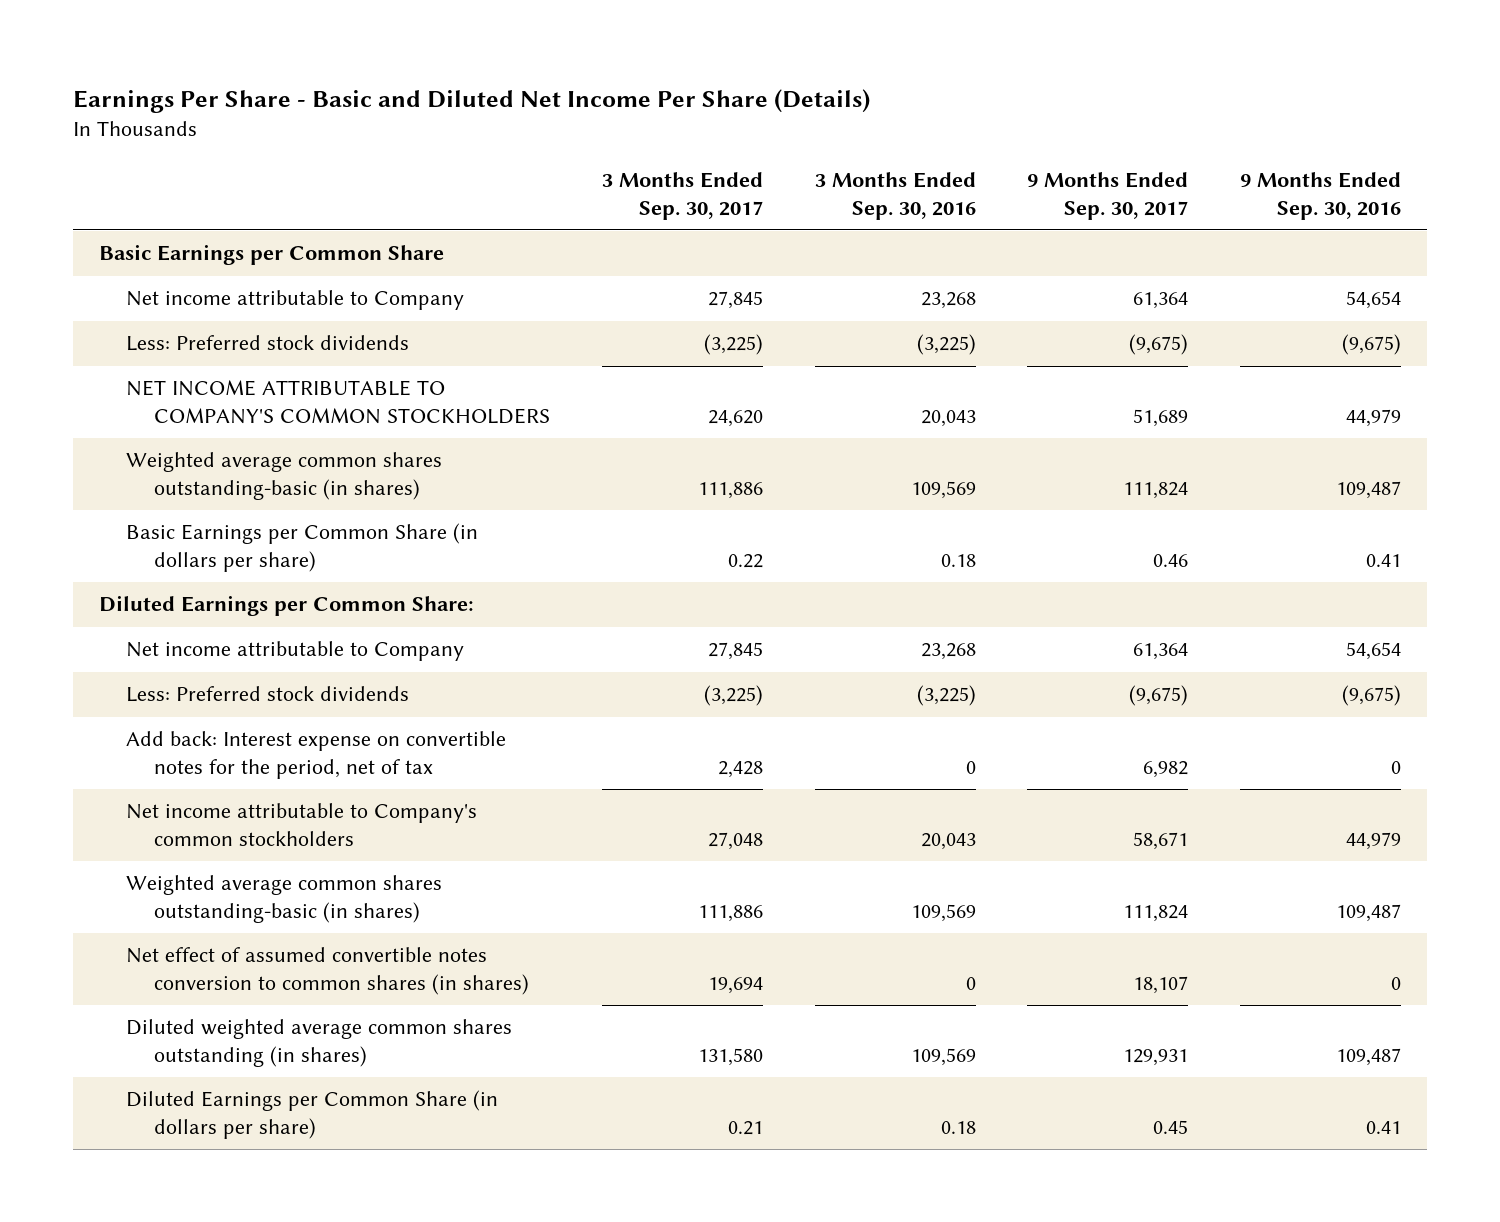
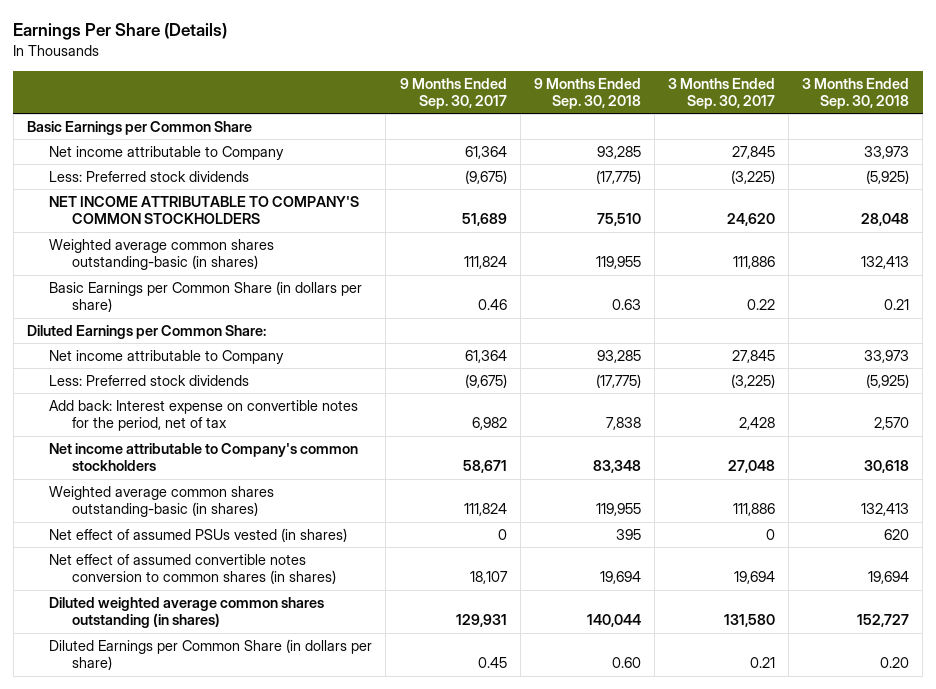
[72,88,870,113] Earnings Per Share - Basic and Diluted Net Income Per Share (Details) -> [13,22,228,40] Earnings Per Share (Details)
[814,172,976,220] 3 Months Ended Sep. 30, 2016 -> none
[1240,172,1402,220] 9 Months Ended Sep. 30, 2016 -> none
none -> [533,77,641,110] 9 Months Ended Sep. 30, 2018
none -> [802,77,910,110] 3 Months Ended Sep. 30, 2018
none -> [49,527,348,542] Net effect of assumed PSUs vested (in shares)

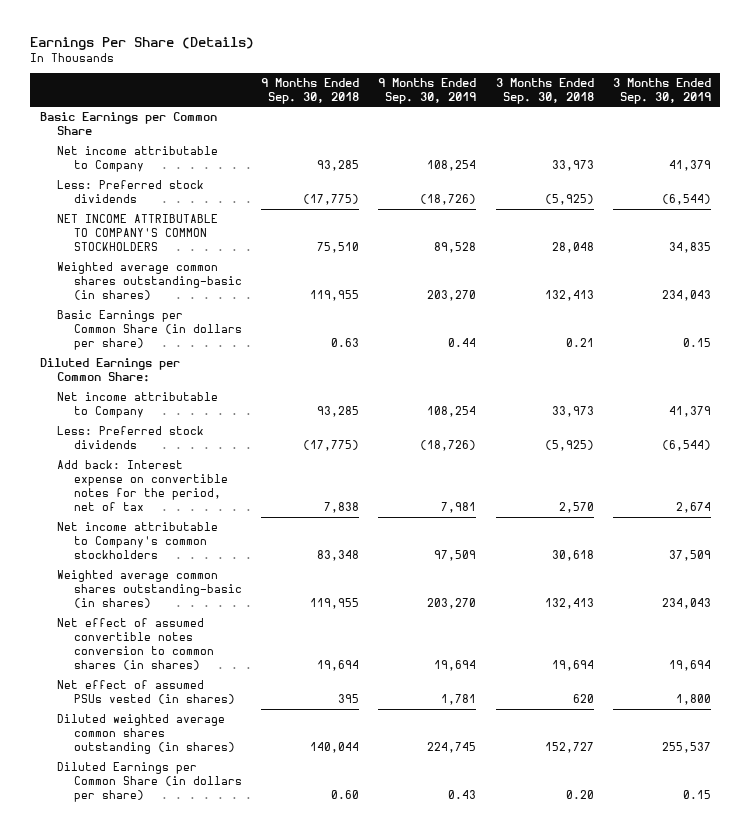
[399,77,507,110] 9 Months Ended Sep. 30, 2017 -> none
[667,77,775,110] 3 Months Ended Sep. 30, 2017 -> none
none -> [378,77,477,104] 9 Months Ended Sep. 30, 2019
none -> [612,77,711,104] 3 Months Ended Sep. 30, 2019
[49,527,348,542] Net effect of assumed PSUs vested (in shares) -> [56,679,235,705] Net effect of assumed PSUs vested (in shares)

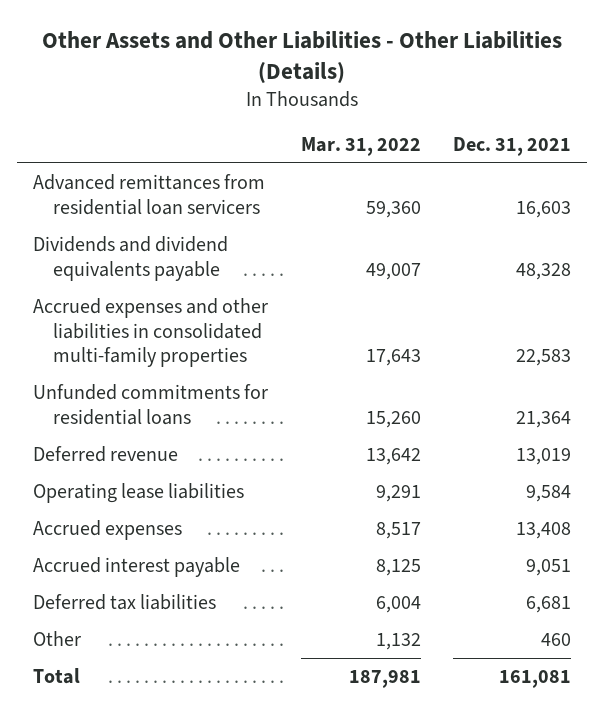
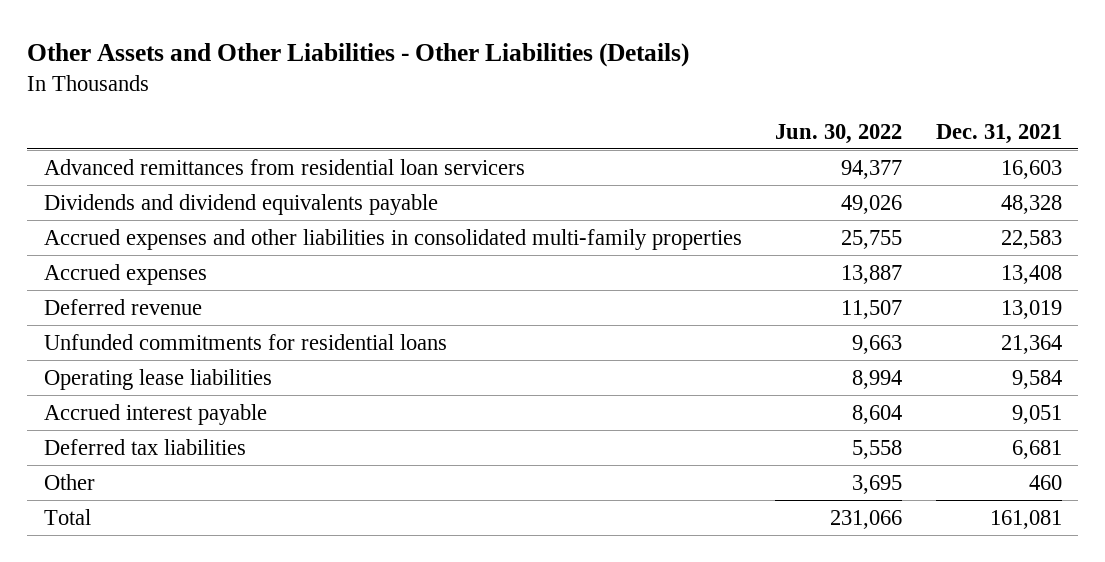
[300,136,421,156] Mar. 31, 2022 -> none
none -> [775,123,903,144] Jun. 30, 2022
[33,520,183,541] Accrued expenses -> [43,263,207,285] Accrued expenses
[33,384,269,425] Unfunded commitments for residential loans -> [43,333,447,350] Unfunded commitments for residential loans

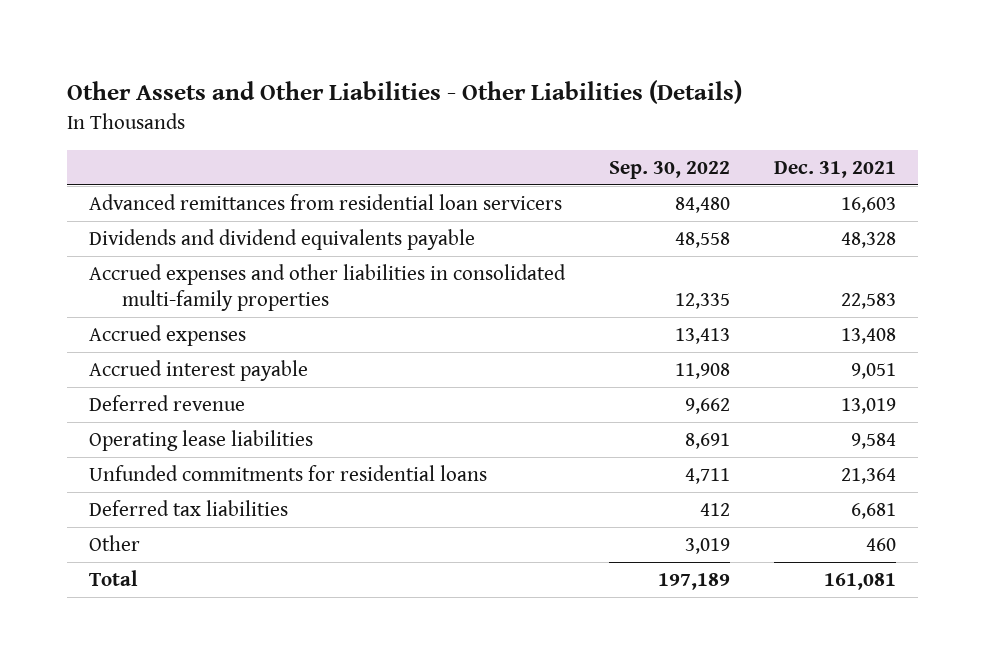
[775,123,903,144] Jun. 30, 2022 -> none
none -> [608,160,730,179] Sep. 30, 2022
[43,403,267,425] Accrued interest payable -> [88,360,308,382] Accrued interest payable
[43,333,447,350] Unfunded commitments for residential loans -> [88,465,487,482] Unfunded commitments for residential loans

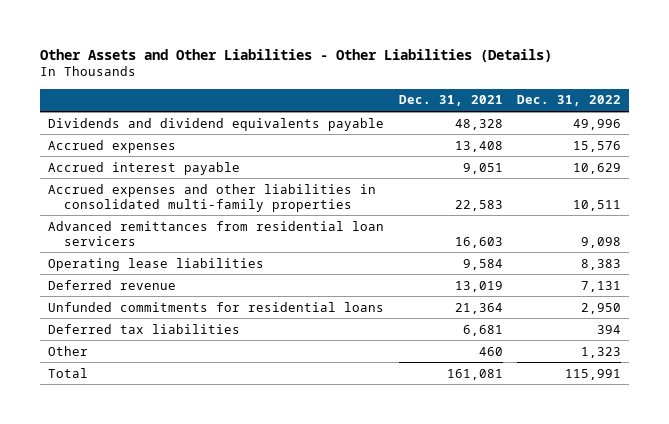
[608,160,730,179] Sep. 30, 2022 -> none
none -> [517,95,622,107] Dec. 31, 2022
[88,264,566,312] Accrued expenses and other liabilities in consolidated multi-family properties -> [47,183,376,212] Accrued expenses and other liabilities in consolidated multi-family properties
[88,194,562,211] Advanced remittances from residential loan servicers -> [47,220,384,246] Advanced remittances from residential loan servicers
[88,395,245,412] Deferred revenue -> [47,279,176,290] Deferred revenue

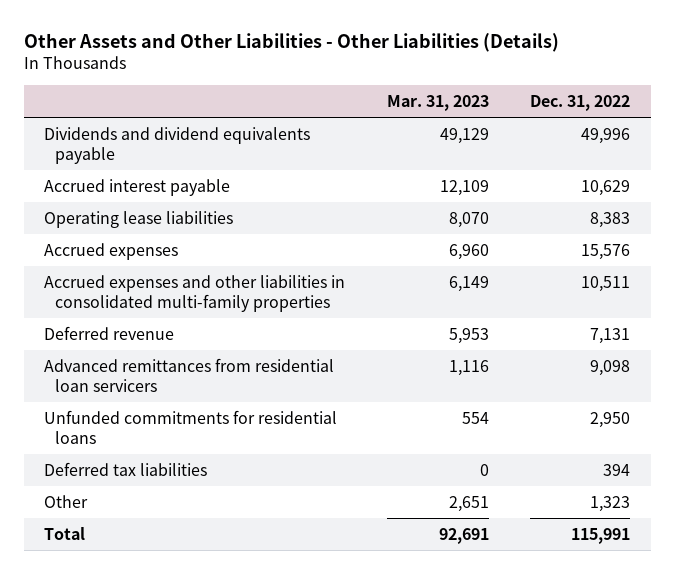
[398,95,503,107] Dec. 31, 2021 -> none
none -> [386,94,489,111] Mar. 31, 2023
[47,139,176,153] Accrued expenses -> [44,242,179,260] Accrued expenses
[47,183,376,212] Accrued expenses and other liabilities in consolidated multi-family properties -> [44,274,346,312] Accrued expenses and other liabilities in consolidated multi-family properties
[47,220,384,246] Advanced remittances from residential loan servicers -> [44,357,335,392] Advanced remittances from residential loan servicers

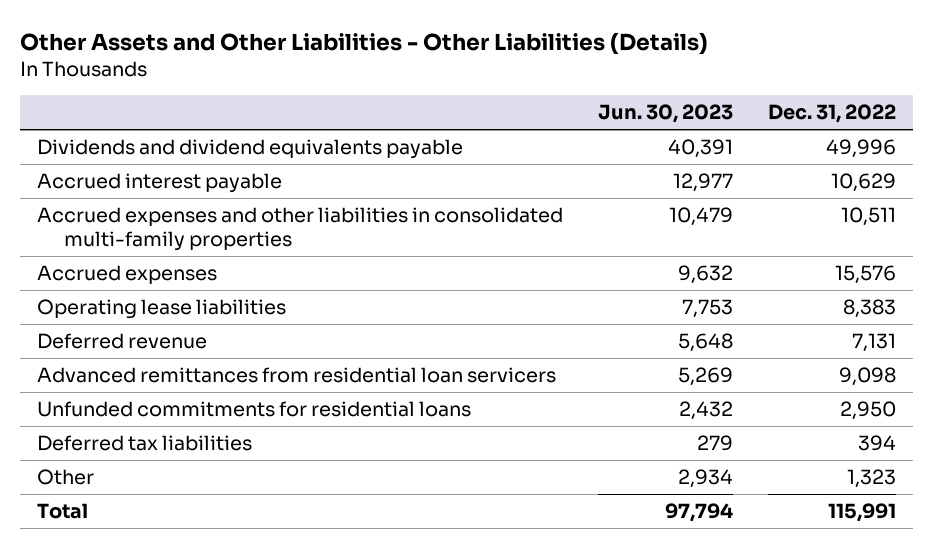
[386,94,489,111] Mar. 31, 2023 -> none
none -> [598,104,734,124] Jun. 30, 2023
[44,242,179,260] Accrued expenses -> [37,265,218,285] Accrued expenses
[44,210,234,228] Operating lease liabilities -> [37,299,287,320] Operating lease liabilities

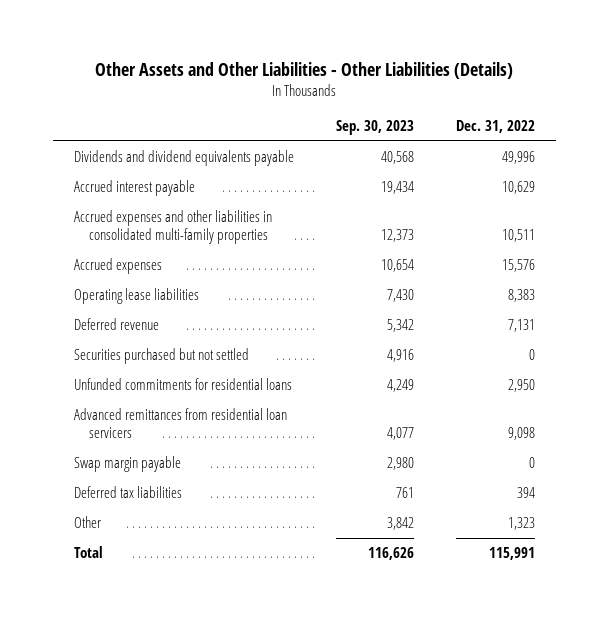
[598,104,734,124] Jun. 30, 2023 -> none
none -> [335,120,414,136] Sep. 30, 2023
none -> [73,348,249,365] Securities purchased but not settled
[37,367,557,384] Advanced remittances from residential loan servicers -> [73,408,287,439] Advanced remittances from residential loan servicers
none -> [73,456,181,473] Swap margin payable

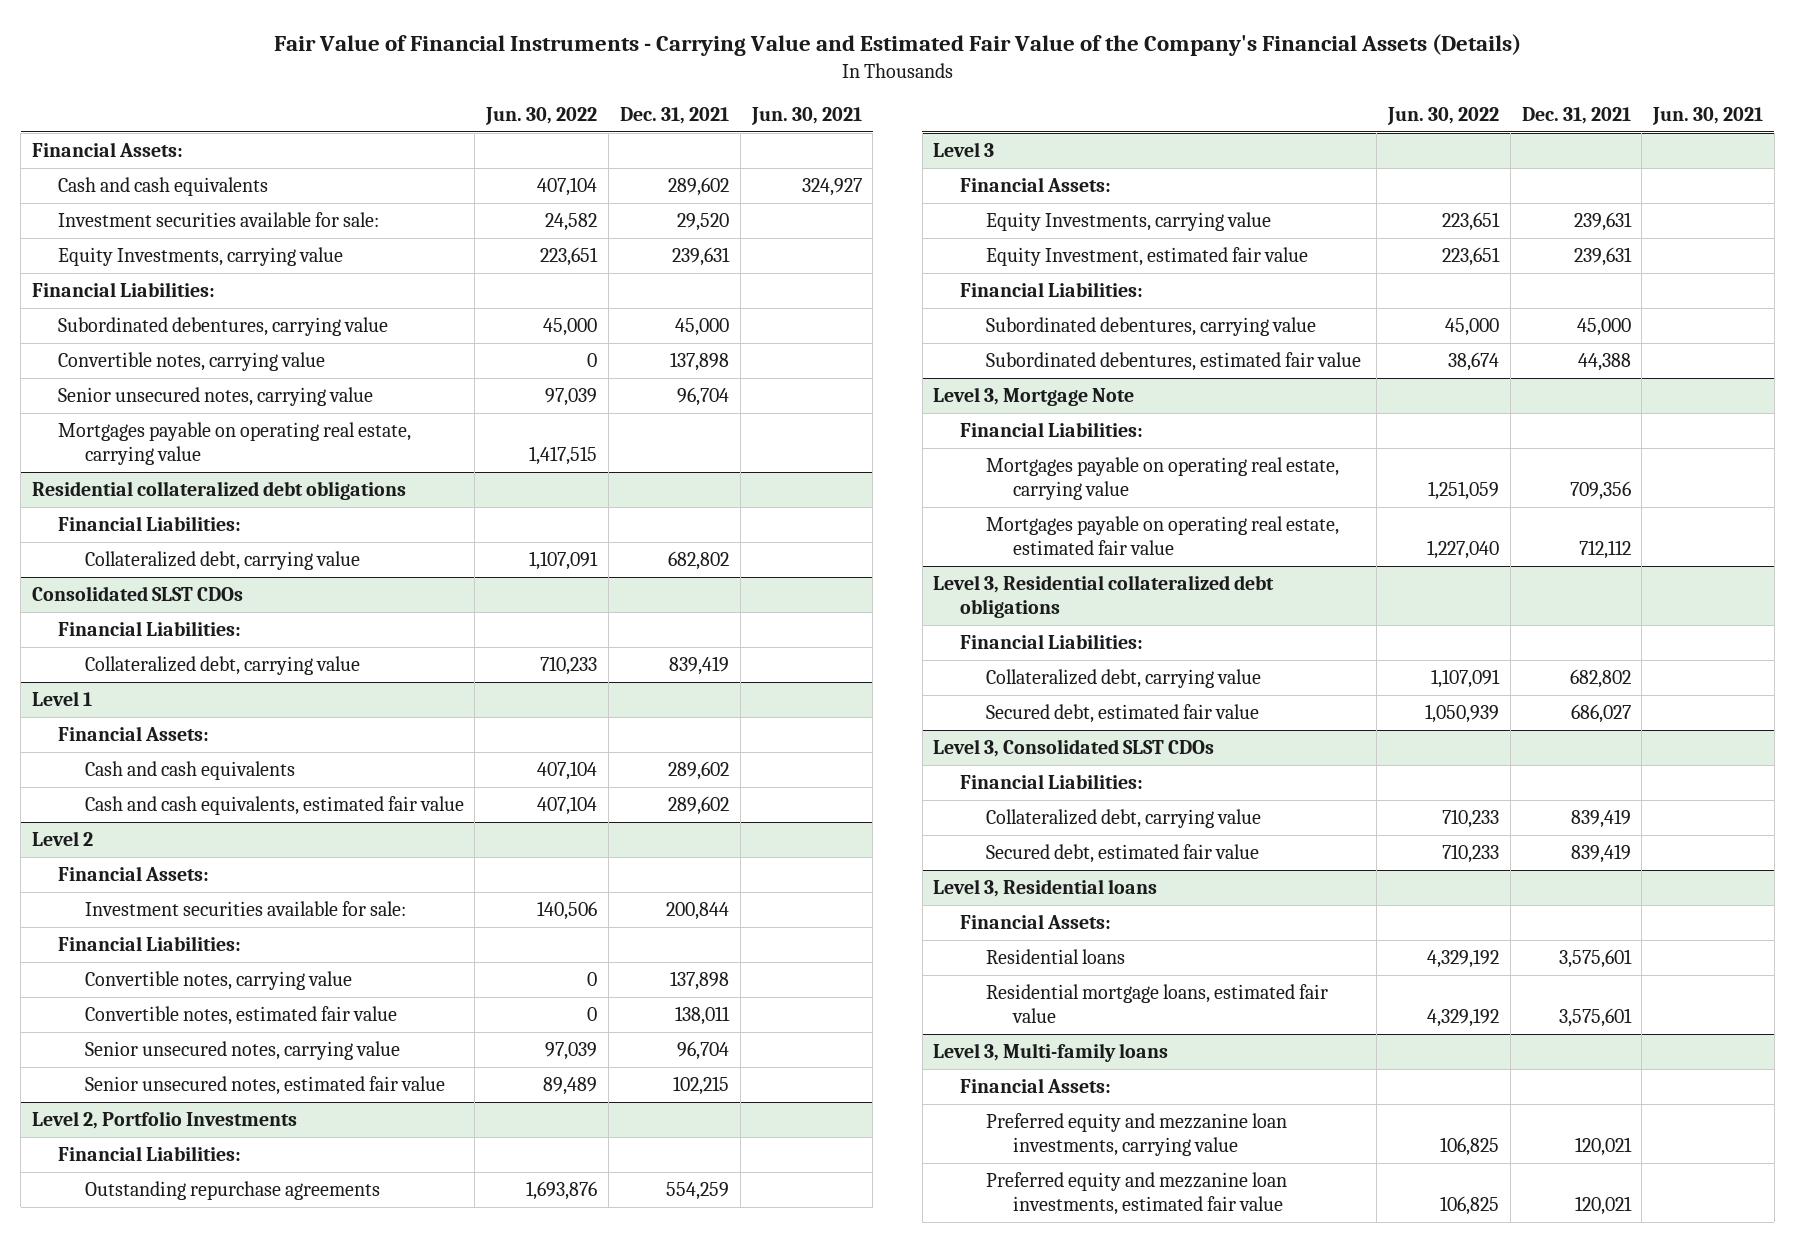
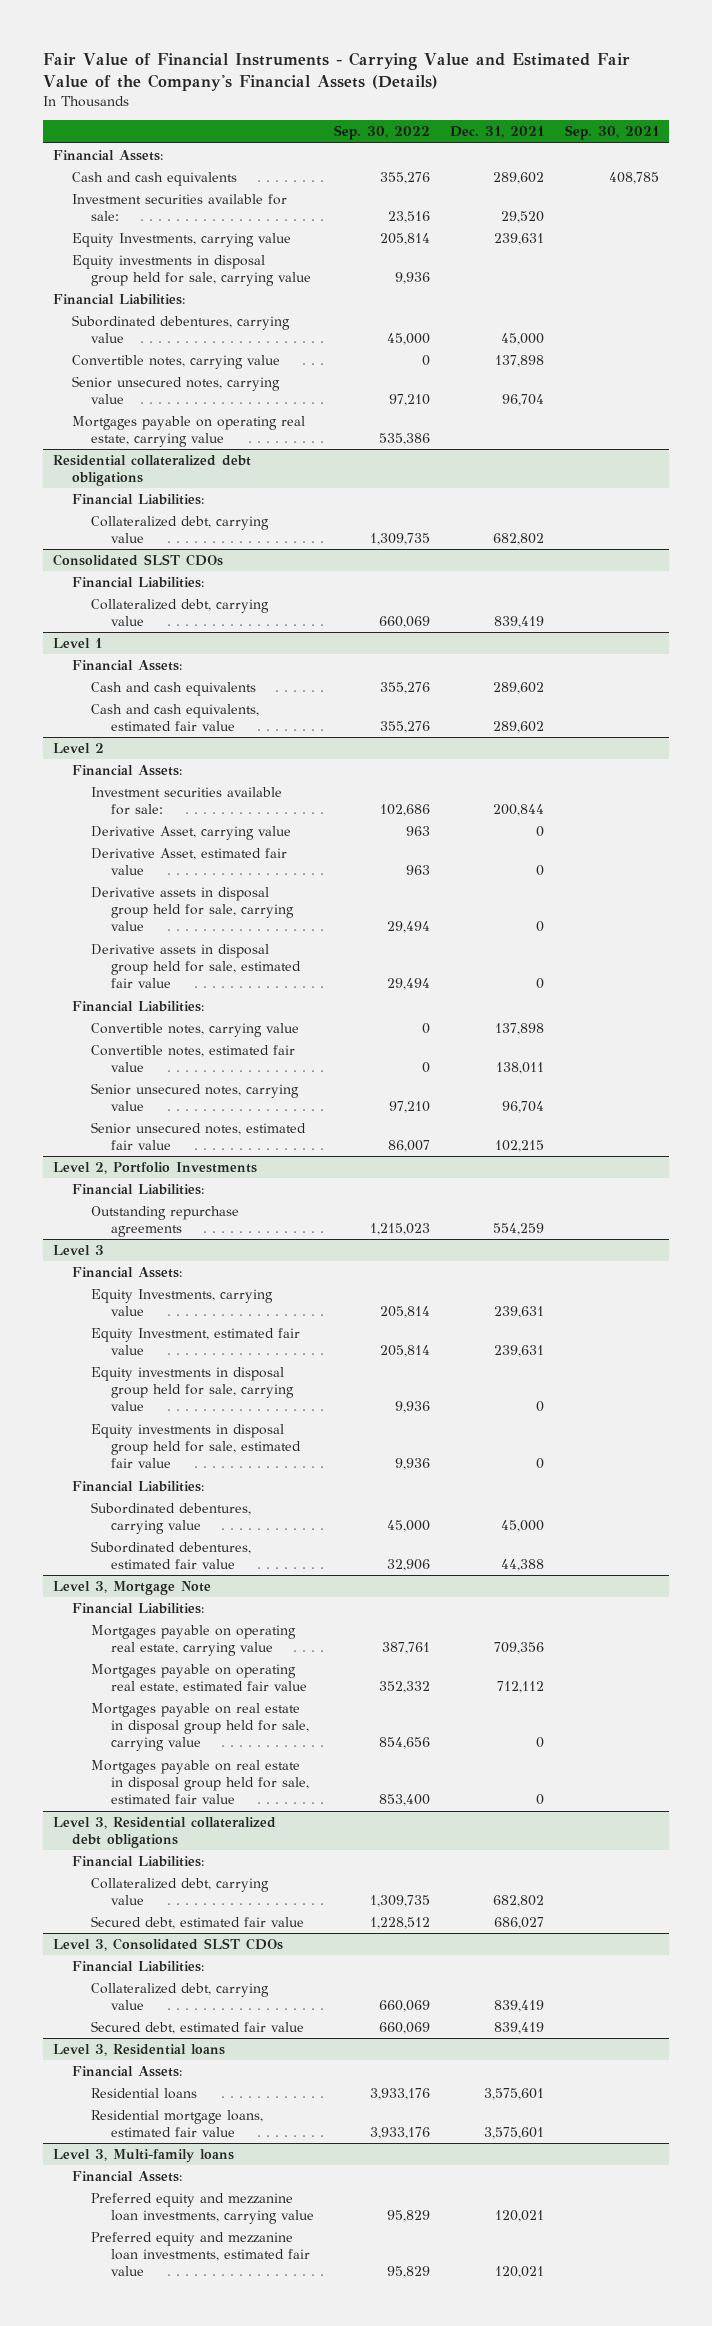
[485,107,598,126] Jun. 30, 2022 -> none
[750,107,862,126] Jun. 30, 2021 -> none
none -> [333,125,430,141] Sep. 30, 2022
none -> [564,125,659,141] Sep. 30, 2021
none -> [72,255,312,287] Equity investments in disposal group held for sale, carrying value
none -> [91,826,292,841] Derivative Asset, carrying value
none -> [91,848,288,876] Derivative Asset, estimated fair value
none -> [91,887,294,932] Derivative assets in disposal group held for sale, carrying value
none -> [91,944,301,989] Derivative assets in disposal group held for sale, estimated fair value
none -> [91,1367,294,1412] Equity investments in disposal group held for sale, carrying value
none -> [91,1424,301,1469] Equity investments in disposal group held for sale, estimated fair value
none -> [91,1703,309,1752] Mortgages payable on real estate in disposal group held for sale, carrying value
none -> [91,1760,309,1805] Mortgages payable on real estate in disposal group held for sale, estimated fair value

